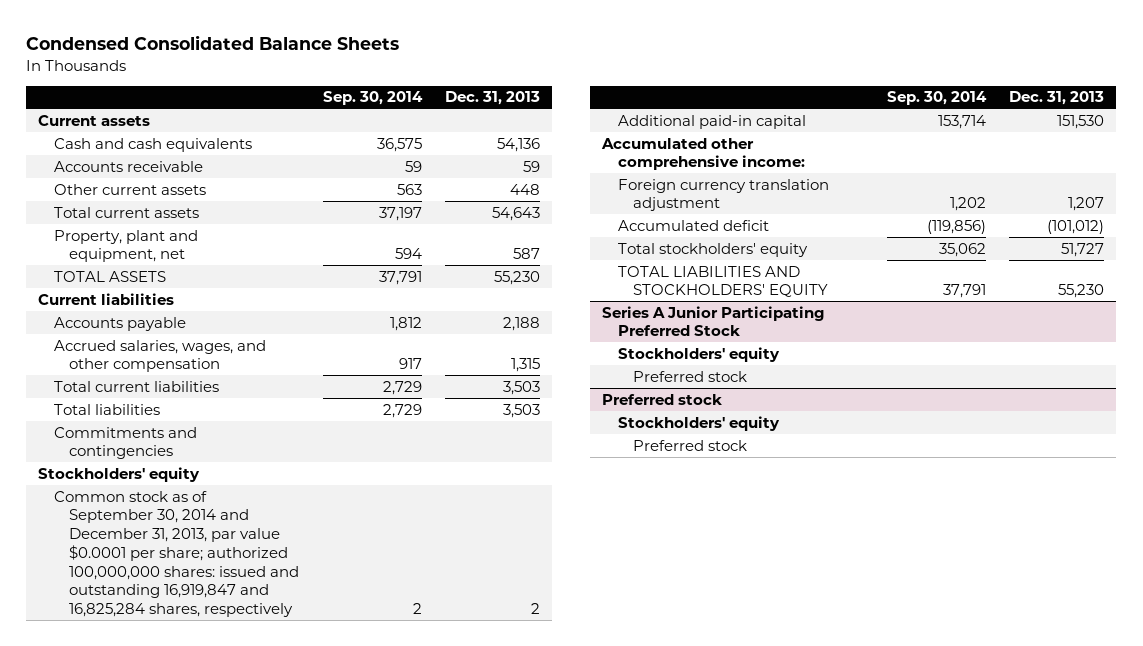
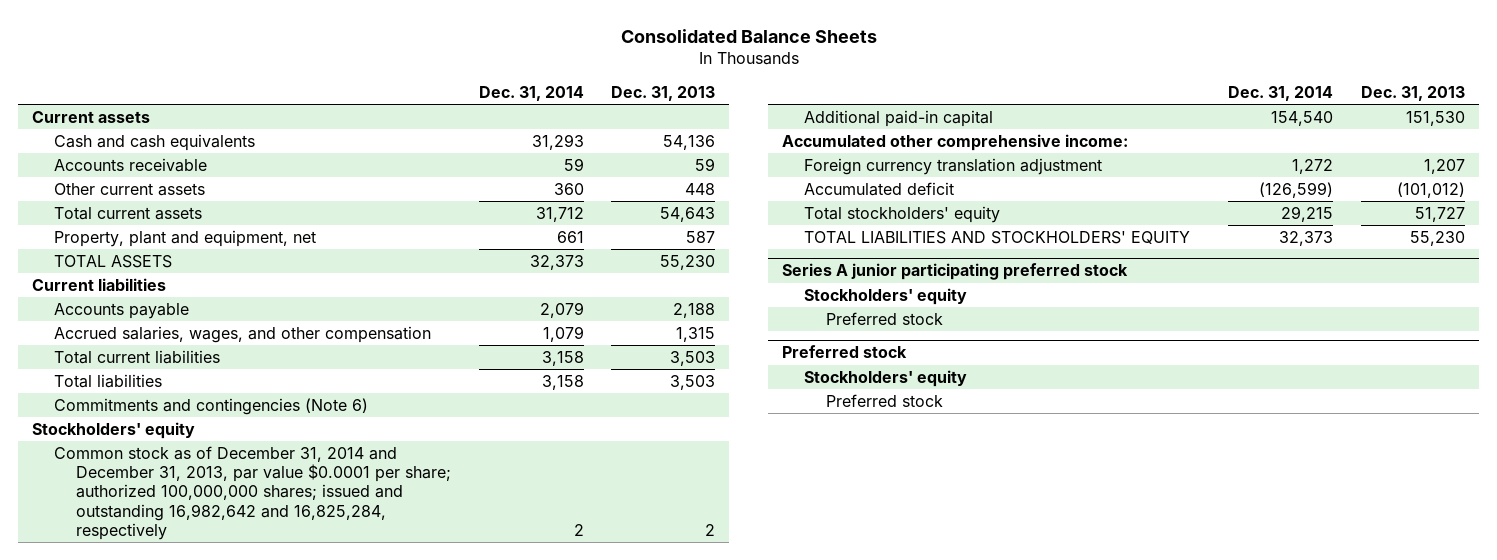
[26,35,400,51] Condensed Consolidated Balance Sheets -> [620,29,877,44] Consolidated Balance Sheets
[322,91,423,106] Sep. 30, 2014 -> none
none -> [478,85,584,101] Dec. 31, 2014
[53,426,197,460] Commitments and contingencies -> [54,397,369,415] Commitments and contingencies (Note 6)
[53,490,300,618] Common stock as of September 30, 2014 and December 31, 2013, par value $0.0001 per share; authorized 100,000,000 shares: issued and outstanding 16,919,847 and 16,825,284 shares, respectively -> [54,445,451,540] Common stock as of December 31, 2014 and December 31, 2013, par value $0.0001 per share; authorized 100,000,000 shares; issued and outstanding 16,982,642 and 16,825,284, respectively
[602,305,826,337] Series A Junior Participating Preferred Stock -> [782,263,1129,281] Series A junior participating preferred stock

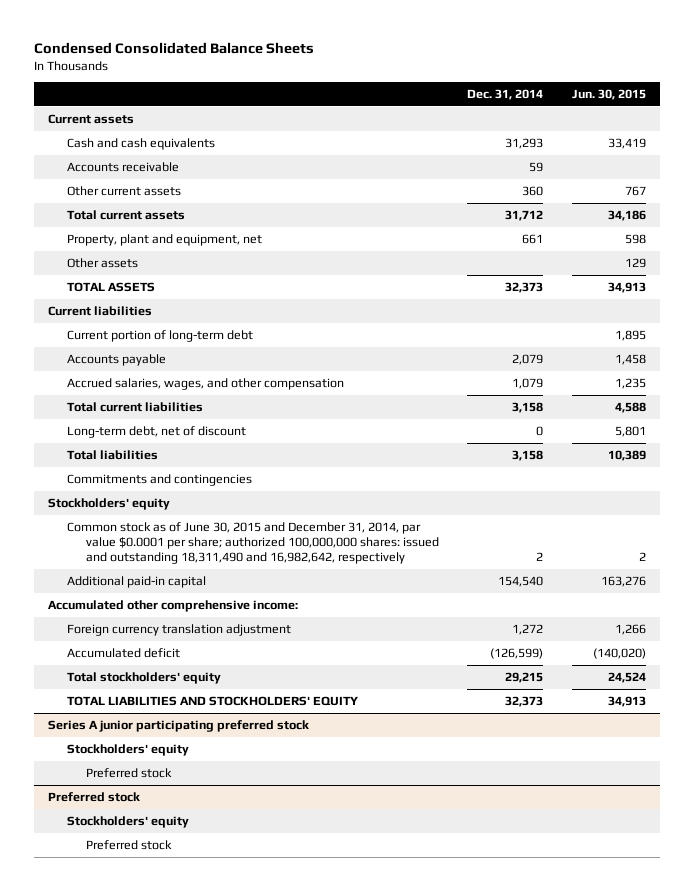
[620,29,877,44] Consolidated Balance Sheets -> [33,41,314,54] Condensed Consolidated Balance Sheets
[611,85,716,101] Dec. 31, 2013 -> none
none -> [571,88,646,100] Jun. 30, 2015
none -> [66,257,138,268] Other assets
none -> [66,329,253,342] Current portion of long-term debt
none -> [66,425,246,438] Long-term debt, net of discount
[54,397,369,415] Commitments and contingencies (Note 6) -> [66,473,252,486] Commitments and contingencies
[54,445,451,540] Common stock as of December 31, 2014 and December 31, 2013, par value $0.0001 per share; authorized 100,000,000 shares; issued and outstanding 16,982,642 and 16,825,284, respectively -> [66,521,440,564] Common stock as of June 30, 2015 and December 31, 2014, par value $0.0001 per share; authorized 100,000,000 shares: issued and outstanding 18,311,490 and 16,982,642, respectively

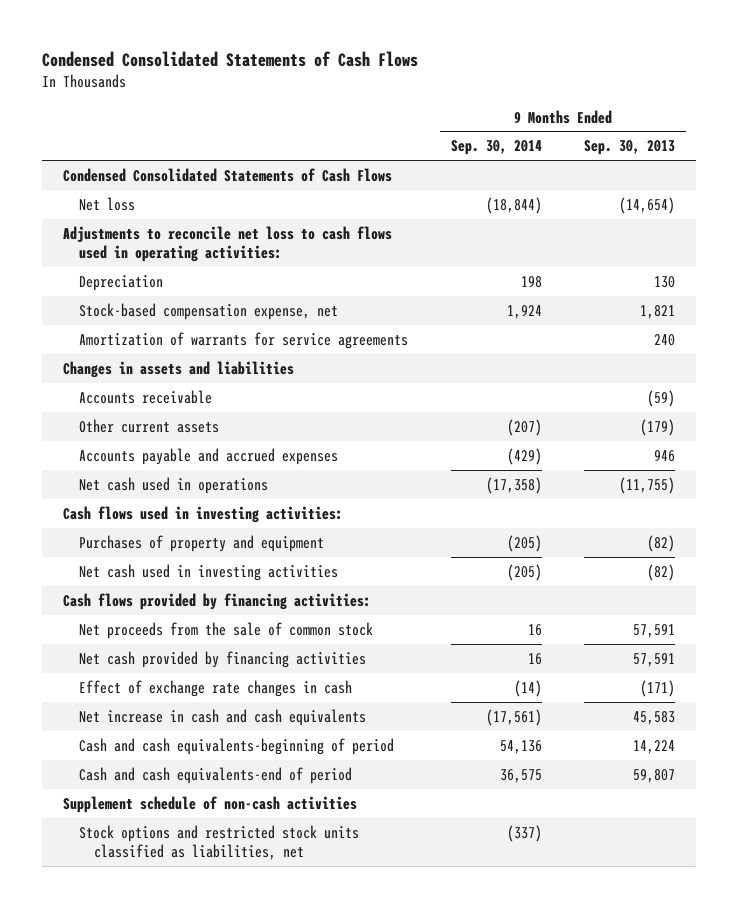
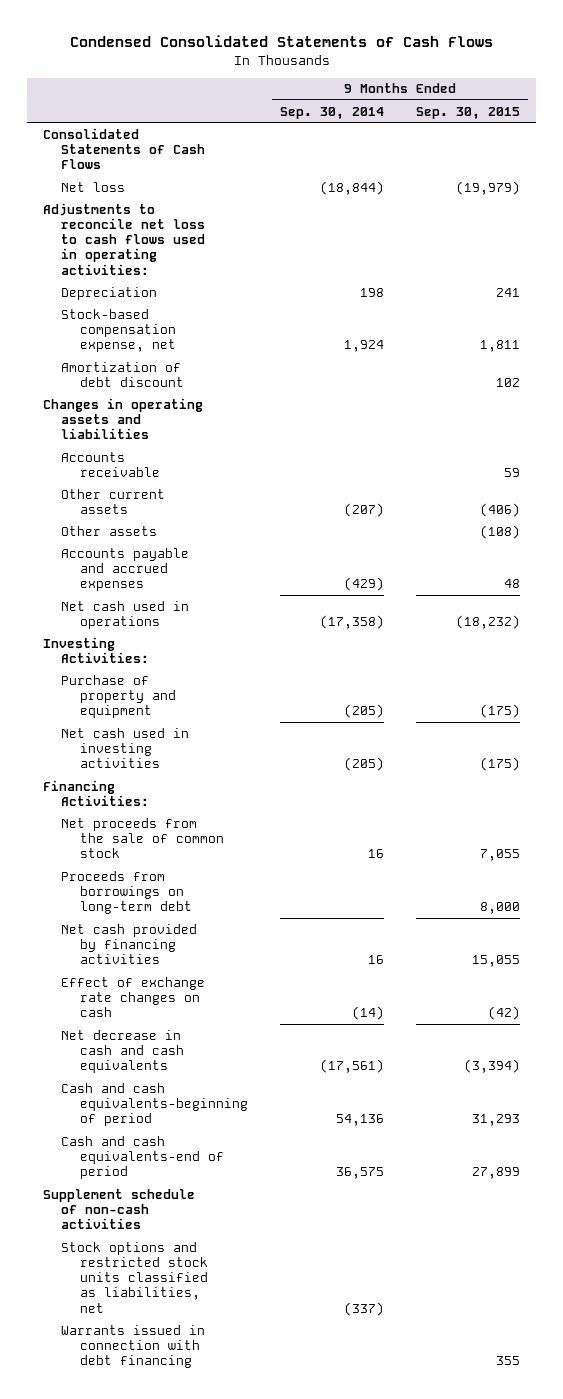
[584,140,676,156] Sep. 30, 2013 -> none
none -> [416,106,521,119] Sep. 30, 2015
[63,167,393,182] Condensed Consolidated Statements of Cash Flows -> [42,127,206,170] Consolidated Statements of Cash Flows
[78,331,408,349] Amortization of warrants for service agreements -> none
none -> [61,361,184,387] Amortization of debt discount
[63,360,295,378] Changes in assets and liabilities -> [42,397,203,440] Changes in operating assets and liabilities
none -> [61,525,158,536] Other assets
[63,505,344,523] Cash flows used in investing activities: -> [42,636,150,663] Investing Activities:
[78,534,324,552] Purchases of property and equipment -> [61,674,176,719] Purchase of property and equipment
[63,592,372,610] Cash flows provided by financing activities: -> [42,779,150,806] Financing Activities:
none -> [61,870,192,915] Proceeds from borrowings on long-term debt
[78,679,352,697] Effect of exchange rate changes in cash -> [61,976,206,1018] Effect of exchange rate changes on cash
[78,708,366,726] Net increase in cash and cash equivalents -> [61,1029,184,1074] Net decrease in cash and cash equivalents
none -> [61,1324,206,1369] Warrants issued in connection with debt financing

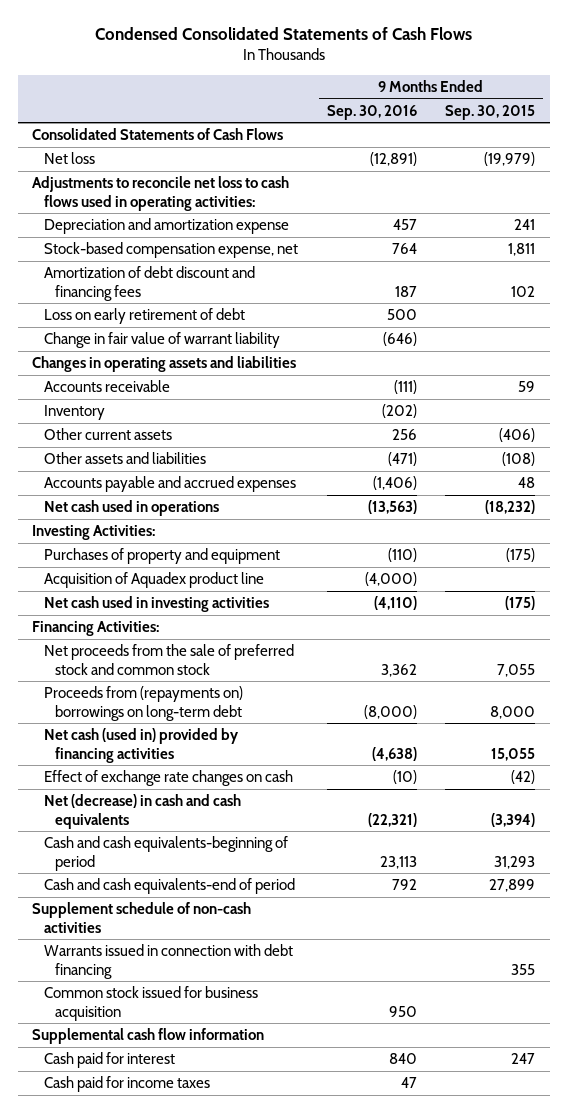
[280,106,385,119] Sep. 30, 2014 -> none
none -> [326,104,417,120] Sep. 30, 2016
[61,286,158,300] Depreciation -> [43,217,289,234] Depreciation and amortization expense
[61,361,184,387] Amortization of debt discount -> [43,265,255,301] Amortization of debt discount and financing fees
none -> [43,307,245,324] Loss on early retirement of debt
none -> [43,331,280,348] Change in fair value of warrant liability
none -> [43,404,105,420] Inventory
[61,525,158,536] Other assets -> [43,451,206,464] Other assets and liabilities
[61,674,176,719] Purchase of property and equipment -> [43,547,280,564] Purchases of property and equipment
none -> [43,571,264,588] Acquisition of Aquadex product line
[61,817,224,859] Net proceeds from the sale of common stock -> [43,643,294,675] Net proceeds from the sale of preferred stock and common stock
[61,870,192,915] Proceeds from borrowings on long-term debt -> [43,685,243,721] Proceeds from (repayments on) borrowings on long-term debt
[61,923,198,965] Net cash provided by financing activities -> [43,727,239,763] Net cash (used in) provided by financing activities
[61,1029,184,1074] Net decrease in cash and cash equivalents -> [43,793,241,829] Net (decrease) in cash and cash equivalents
[61,1241,208,1313] Stock options and restricted stock units classified as liabilities, net -> none
none -> [43,985,258,1021] Common stock issued for business acquisition
none -> [31,1027,264,1044] Supplemental cash flow information
none -> [43,1051,175,1068] Cash paid for interest
none -> [43,1075,210,1092] Cash paid for income taxes

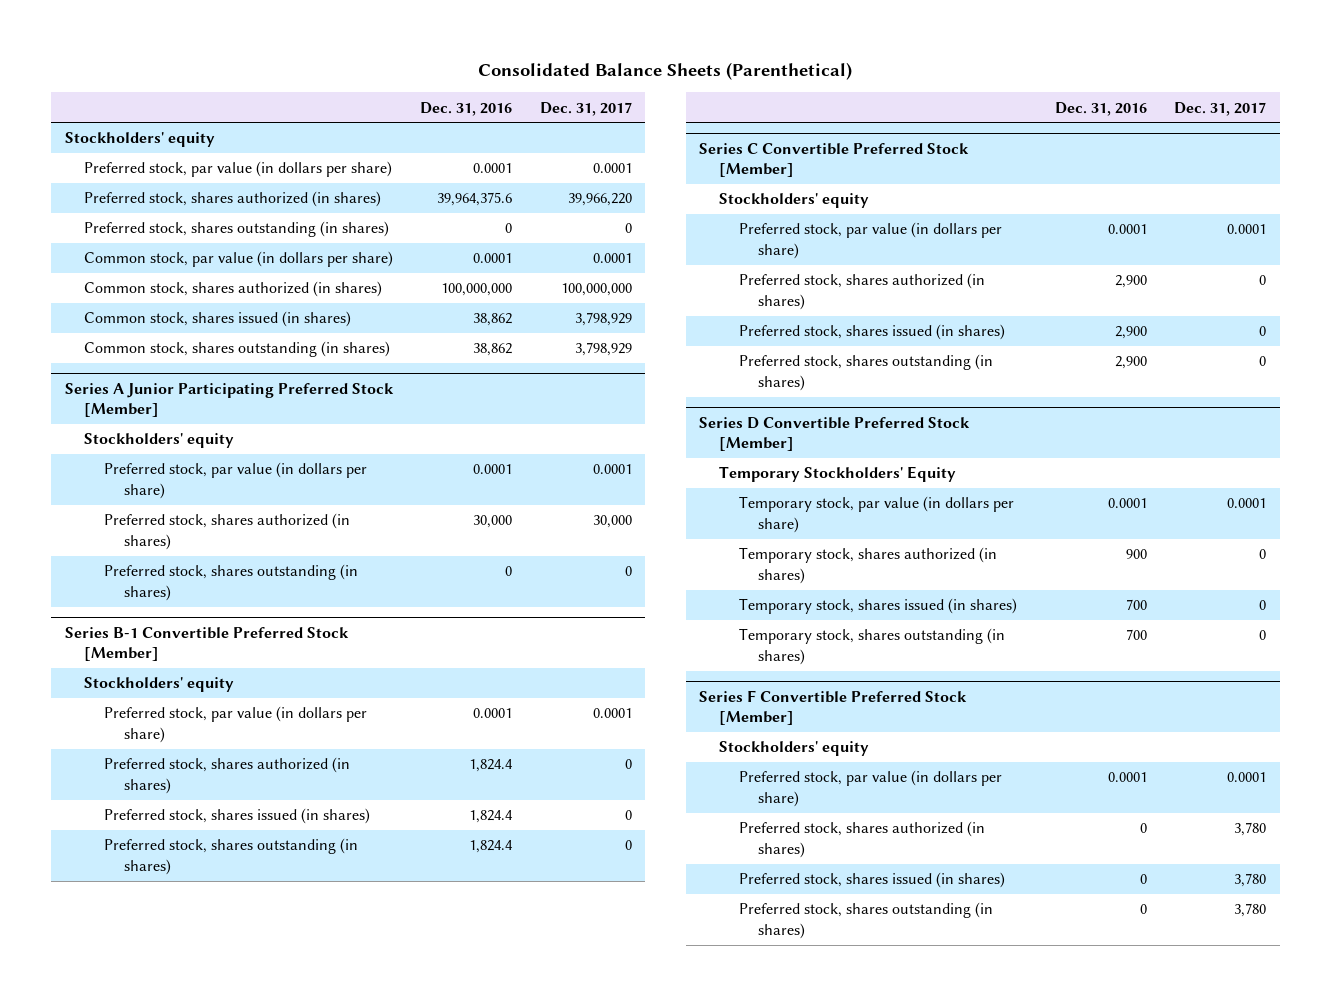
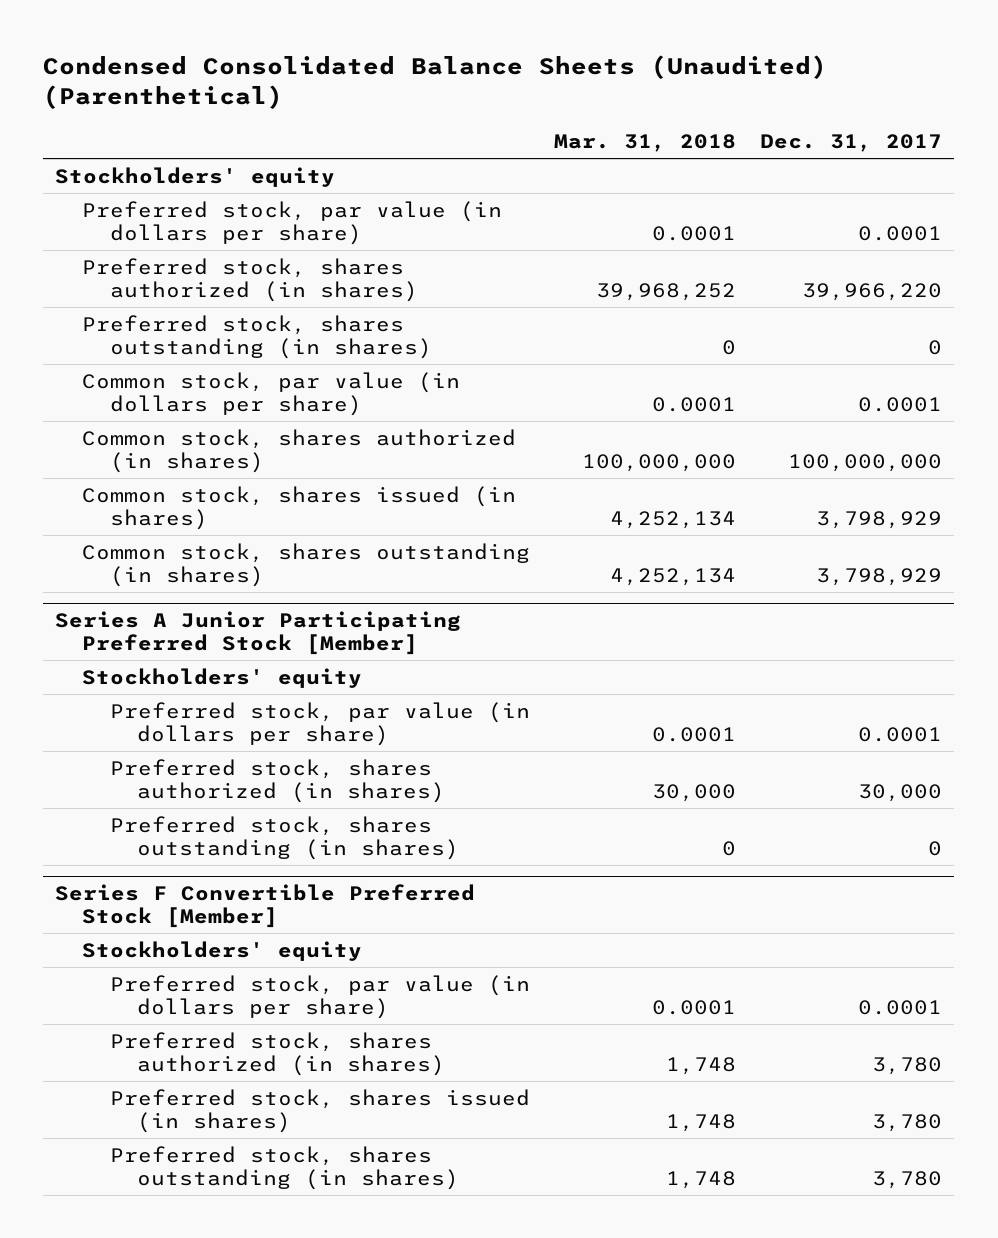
[478,62,853,81] Consolidated Balance Sheets (Parenthetical) -> [43,54,828,110] Condensed Consolidated Balance Sheets (Unaudited) (Parenthetical)
[420,101,513,116] Dec. 31, 2016 -> none
none -> [554,134,737,153] Mar. 31, 2018
[64,626,349,662] Series B-1 Convertible Preferred Stock [Member] -> none
[84,677,235,693] Stockholders' equity -> none
[103,706,367,743] Preferred stock, par value (in dollars per share) -> none
[103,757,350,794] Preferred stock, shares authorized (in shares) -> none
[103,808,370,825] Preferred stock, shares issued (in shares) -> none
[103,838,358,875] Preferred stock, shares outstanding (in shares) -> none
[699,142,970,178] Series C Convertible Preferred Stock [Member] -> none
[718,193,869,209] Stockholders' equity -> none
[738,222,1002,259] Preferred stock, par value (in dollars per share) -> none
[738,273,985,310] Preferred stock, shares authorized (in shares) -> none
[738,324,1005,341] Preferred stock, shares issued (in shares) -> none
[738,354,993,391] Preferred stock, shares outstanding (in shares) -> none
[699,416,971,452] Series D Convertible Preferred Stock [Member] -> none
[718,466,956,483] Temporary Stockholders' Equity -> none
[738,496,1014,533] Temporary stock, par value (in dollars per share) -> none
[738,547,997,584] Temporary stock, shares authorized (in shares) -> none
[738,598,1017,615] Temporary stock, shares issued (in shares) -> none
[738,628,1005,665] Temporary stock, shares outstanding (in shares) -> none

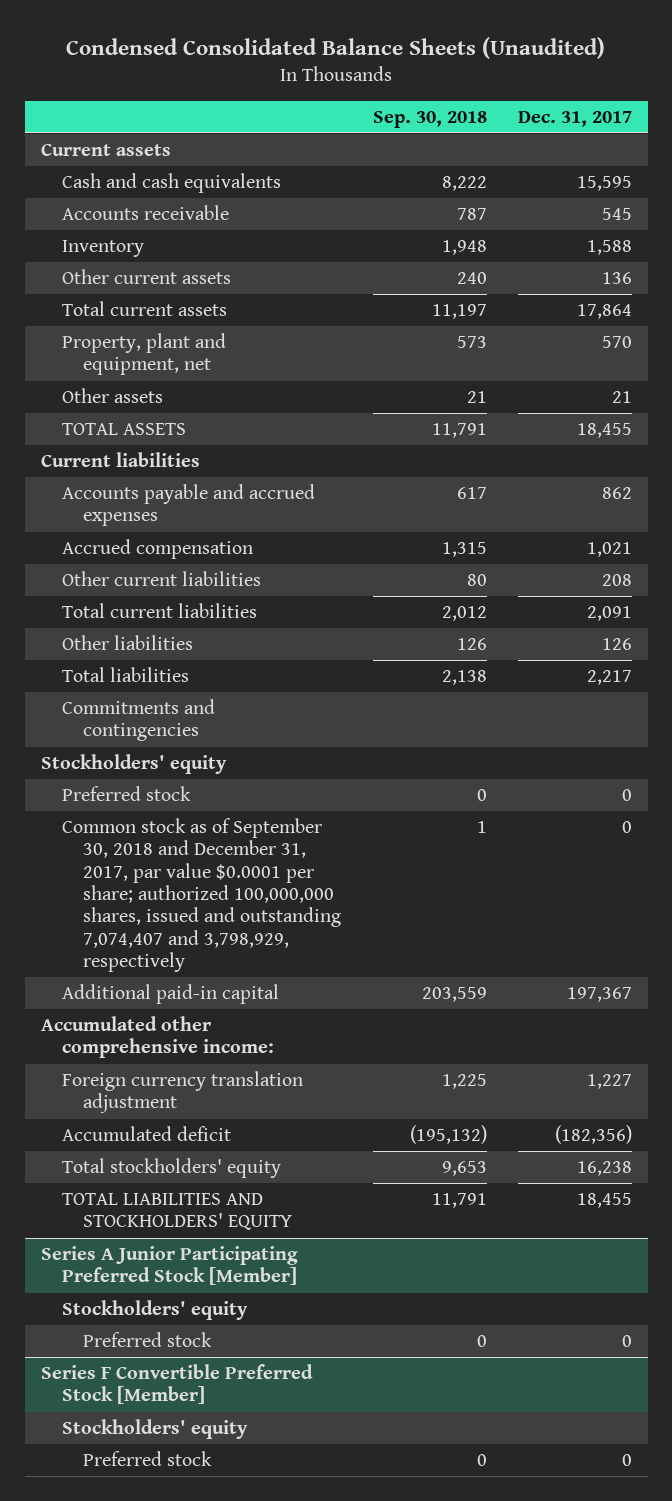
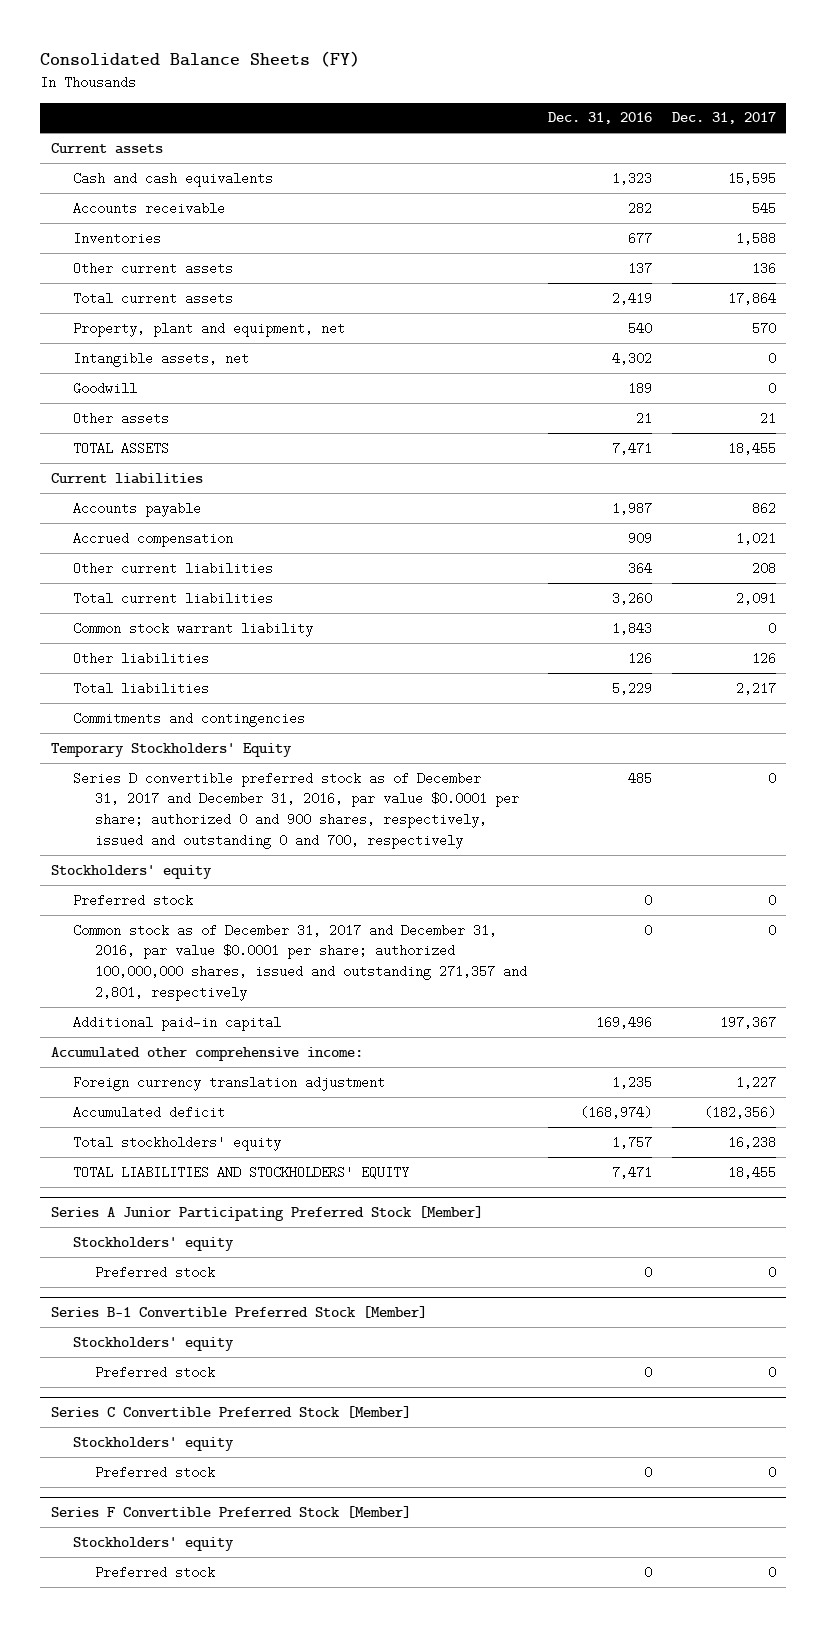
[66,36,606,59] Condensed Consolidated Balance Sheets (Unaudited) -> [40,51,361,68] Consolidated Balance Sheets (FY)
[372,110,487,128] Sep. 30, 2018 -> none
none -> [547,112,652,125] Dec. 31, 2016
[61,240,144,258] Inventory -> [72,231,161,245] Inventories
none -> [72,351,249,367] Intangible assets, net
none -> [72,381,137,395] Goodwill
[61,484,315,527] Accounts payable and accrued expenses -> [72,501,201,517] Accounts payable
none -> [72,621,313,637] Common stock warrant liability
none -> [50,742,292,757] Temporary Stockholders' Equity
none -> [72,771,519,849] Series D convertible preferred stock as of December 31, 2017 and December 31, 2016, par value $0.0001 per share; authorized 0 and 900 shares, respectively, issued and outstanding 0 and 700, respectively
[61,818,342,972] Common stock as of September 30, 2018 and December 31, 2017, par value $0.0001 per share; authorized 100,000,000 shares, issued and outstanding 7,074,407 and 3,798,929, respectively -> [72,923,527,1001] Common stock as of December 31, 2017 and December 31, 2016, par value $0.0001 per share; authorized 100,000,000 shares, issued and outstanding 271,357 and 2,801, respectively
none -> [50,1306,427,1319] Series B-1 Convertible Preferred Stock [Member]
none -> [72,1336,234,1351] Stockholders' equity
none -> [94,1365,215,1379] Preferred stock
none -> [50,1406,411,1419] Series C Convertible Preferred Stock [Member]
none -> [72,1436,234,1451] Stockholders' equity
none -> [94,1465,215,1479] Preferred stock

